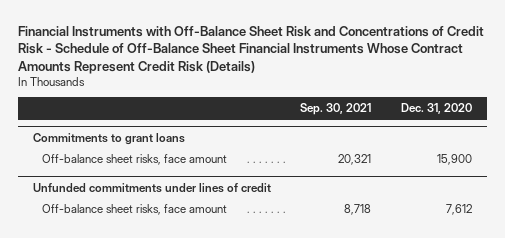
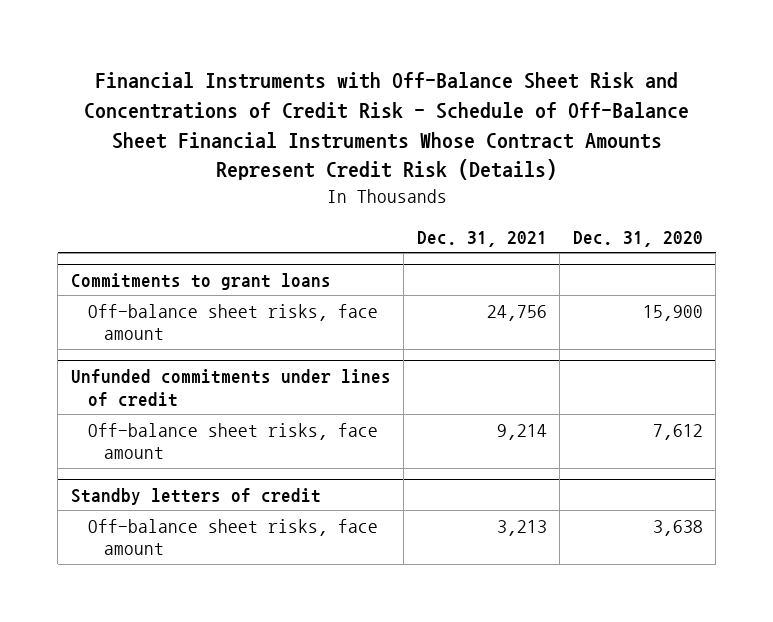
[300,103,372,116] Sep. 30, 2021 -> none
none -> [416,230,547,247] Dec. 31, 2021
none -> [70,488,321,506] Standby letters of credit
none -> [87,518,378,556] Off-balance sheet risks, face amount

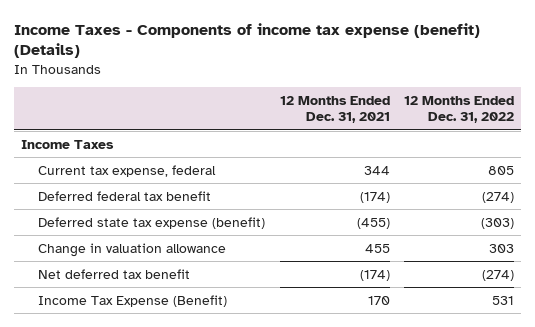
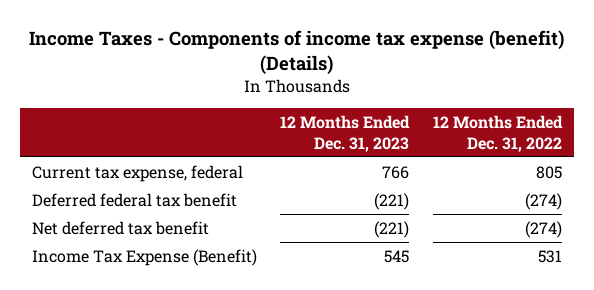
[279,95,390,124] 12 Months Ended Dec. 31, 2021 -> none
none -> [280,114,411,152] 12 Months Ended Dec. 31, 2023
[20,139,114,149] Income Taxes -> none
[38,216,266,229] Deferred state tax expense (benefit) -> none
[38,242,227,257] Change in valuation allowance -> none

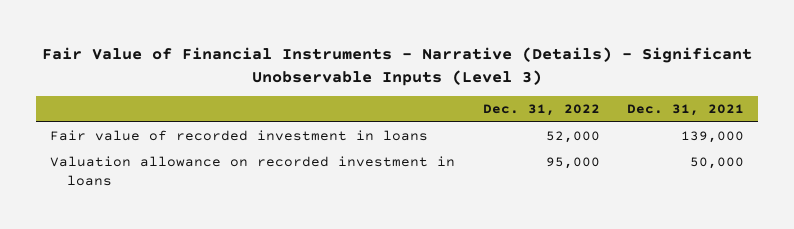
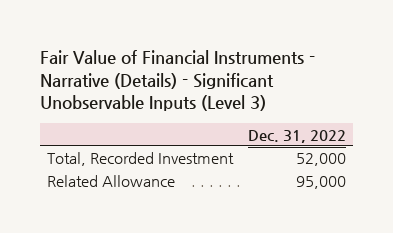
[627,104,745,117] Dec. 31, 2021 -> none
[49,130,428,142] Fair value of recorded investment in loans -> [47,152,235,167] Total, Recorded Investment
[49,156,455,186] Valuation allowance on recorded investment in loans -> [47,175,176,188] Related Allowance

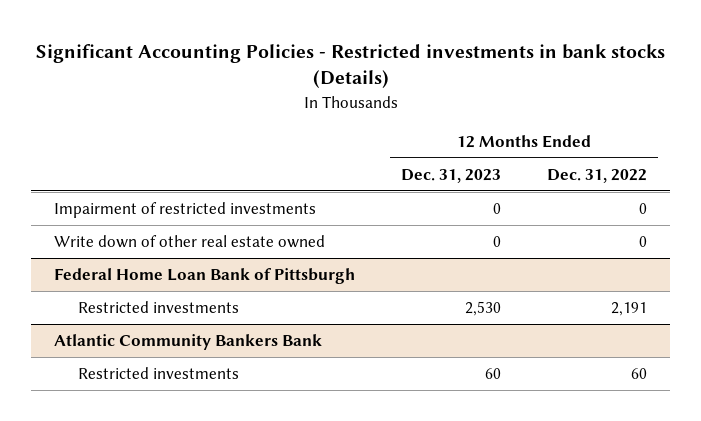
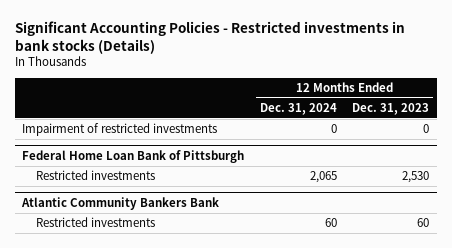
[546,168,647,183] Dec. 31, 2022 -> none
none -> [259,103,337,116] Dec. 31, 2024
[54,235,326,249] Write down of other real estate owned -> none

